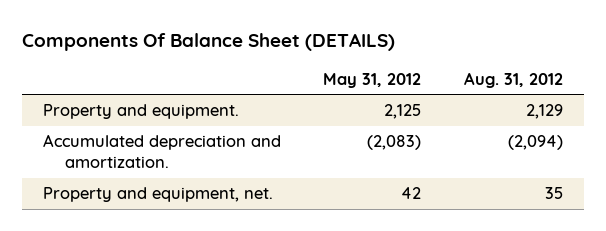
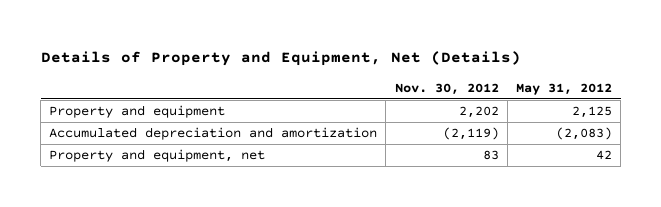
[21,33,395,52] Components Of Balance Sheet (DETAILS) -> [40,51,521,67] Details of Property and Equipment, Net (Details)
[463,71,563,88] Aug. 31, 2012 -> none
none -> [394,82,499,95] Nov. 30, 2012
[43,104,240,120] Property and equipment. -> [49,105,226,119] Property and equipment
[43,134,282,169] Accumulated depreciation and amortization. -> [49,127,378,141] Accumulated depreciation and amortization
[43,187,274,203] Property and equipment, net. -> [49,149,266,163] Property and equipment, net

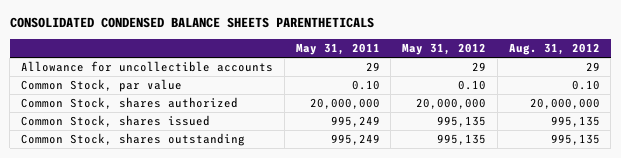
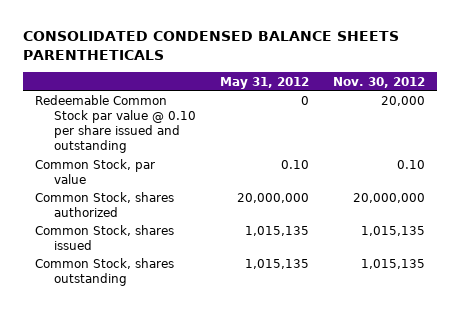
[295,42,380,55] May 31, 2011 -> none
[508,42,600,55] Aug. 31, 2012 -> none
none -> [332,76,425,88] Nov. 30, 2012
[20,61,273,73] Allowance for uncollectible accounts -> none
none -> [34,94,196,154] Redeemable Common Stock par value @ 0.10 per share issued and outstanding
[437,116,487,128] 995,135 -> [244,225,309,236] 1,015,135
[437,134,487,146] 995,135 -> [244,258,309,269] 1,015,135

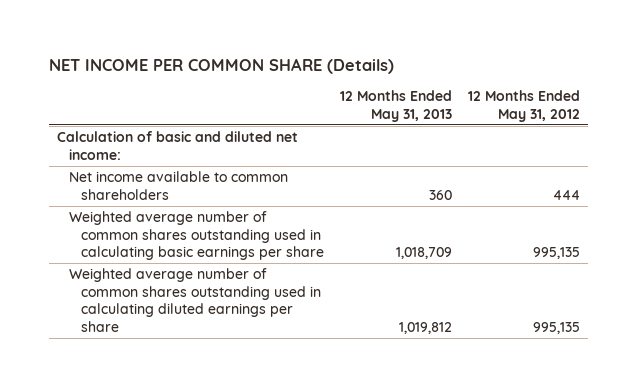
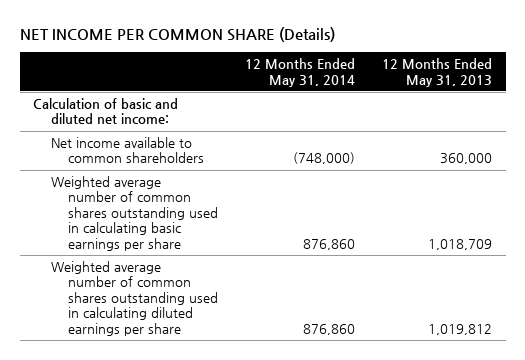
[468,90,581,122] 12 Months Ended May 31, 2012 -> none
none -> [244,58,355,87] 12 Months Ended May 31, 2014
[429,189,453,200] 360 -> [440,153,493,165] 360,000

